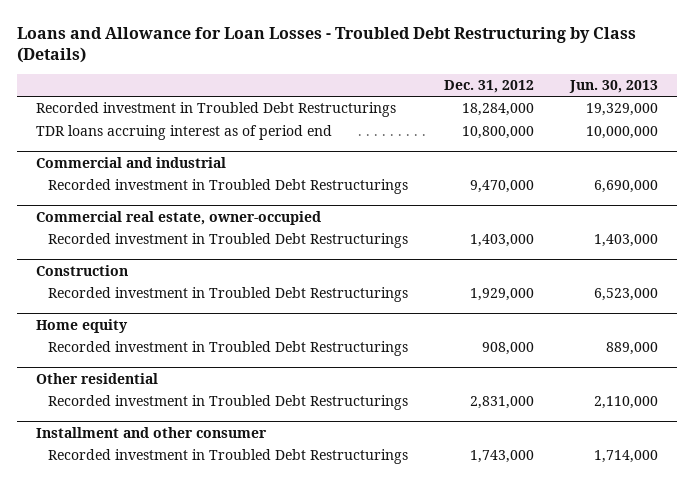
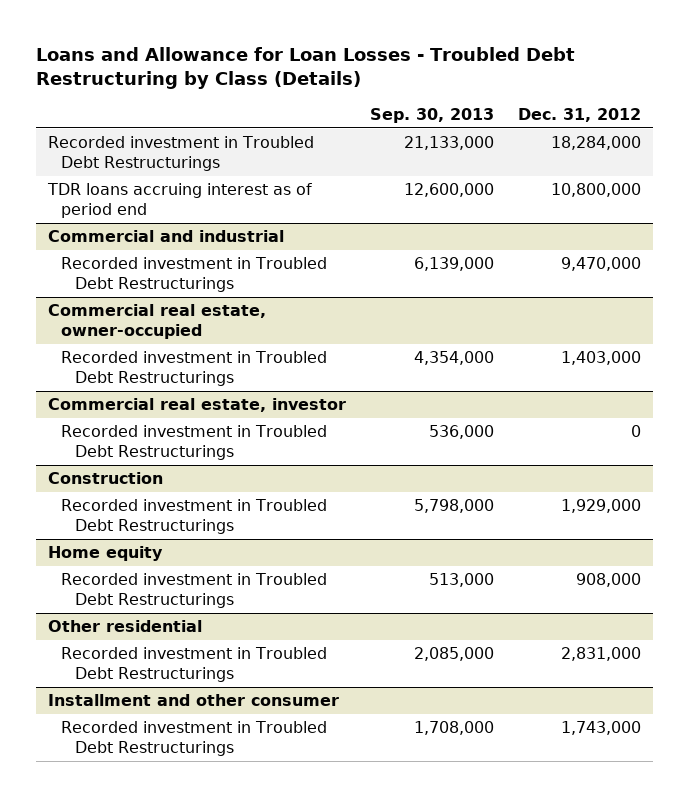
[569,80,659,94] Jun. 30, 2013 -> none
none -> [370,108,495,124] Sep. 30, 2013
none -> [48,398,347,413] Commercial real estate, investor
none -> [61,425,328,460] Recorded investment in Troubled Debt Restructurings

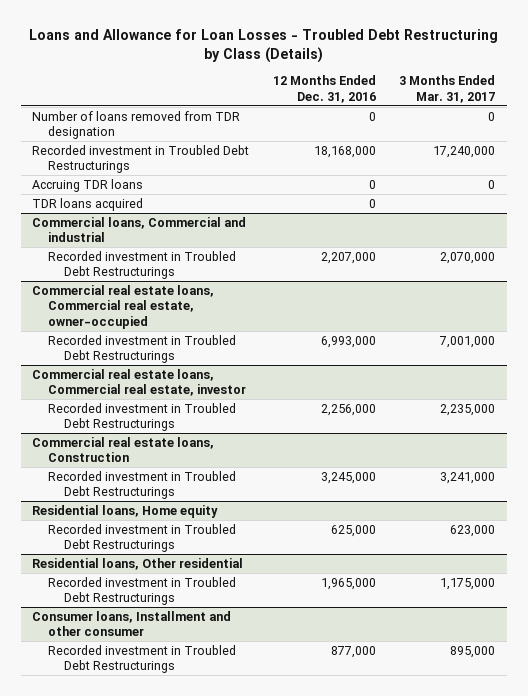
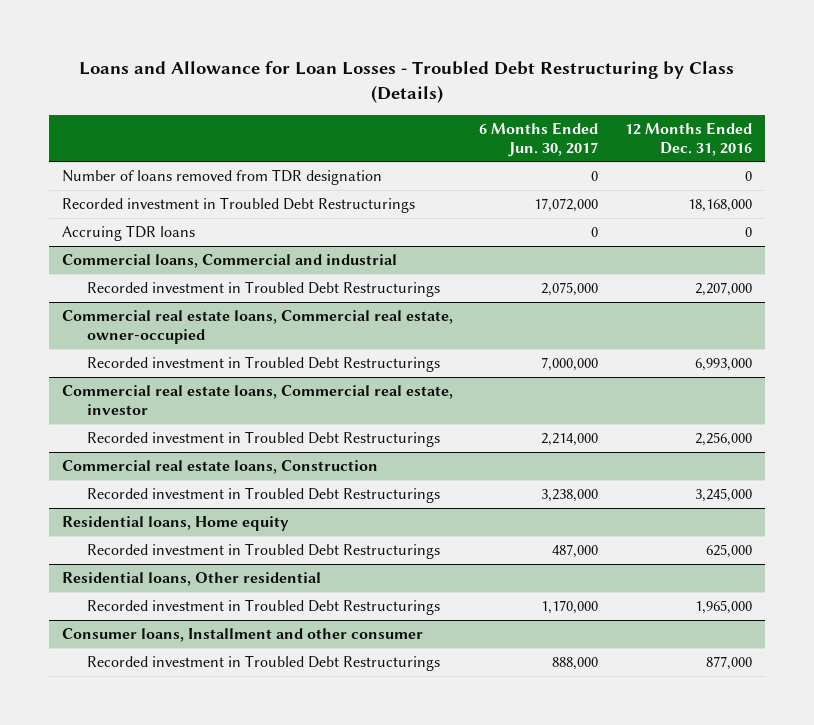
[399,74,496,103] 3 Months Ended Mar. 31, 2017 -> none
none -> [479,122,599,157] 6 Months Ended Jun. 30, 2017
[32,197,144,211] TDR loans acquired -> none

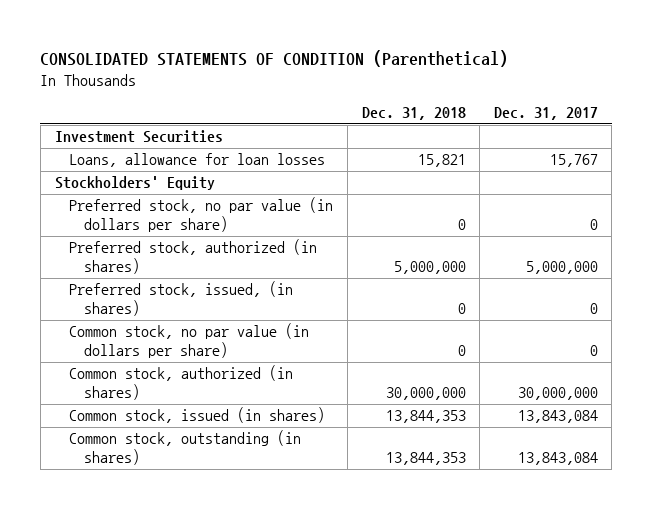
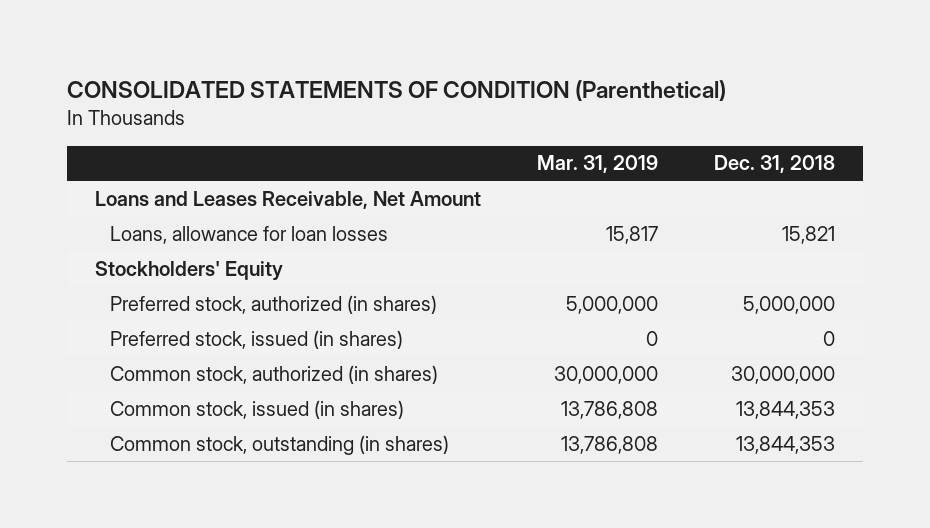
[493,107,598,121] Dec. 31, 2017 -> none
none -> [537,155,659,174] Mar. 31, 2019
[54,130,223,144] Investment Securities -> none
none -> [95,190,482,209] Loans and Leases Receivable, Net Amount
[69,197,334,233] Preferred stock, no par value (in dollars per share) -> none
[69,323,310,359] Common stock, no par value (in dollars per share) -> none
[69,281,294,317] Preferred stock, issued, (in shares) -> [109,329,403,349] Preferred stock, issued (in shares)

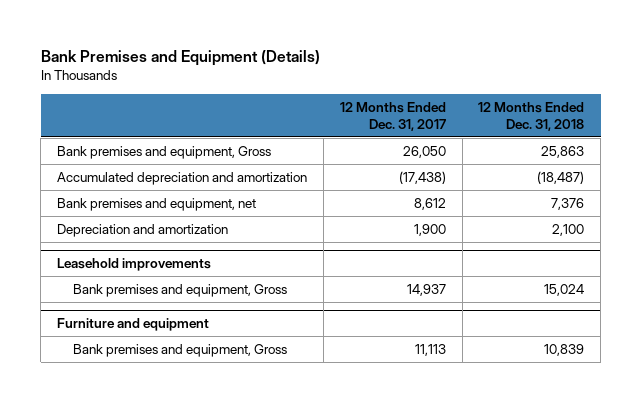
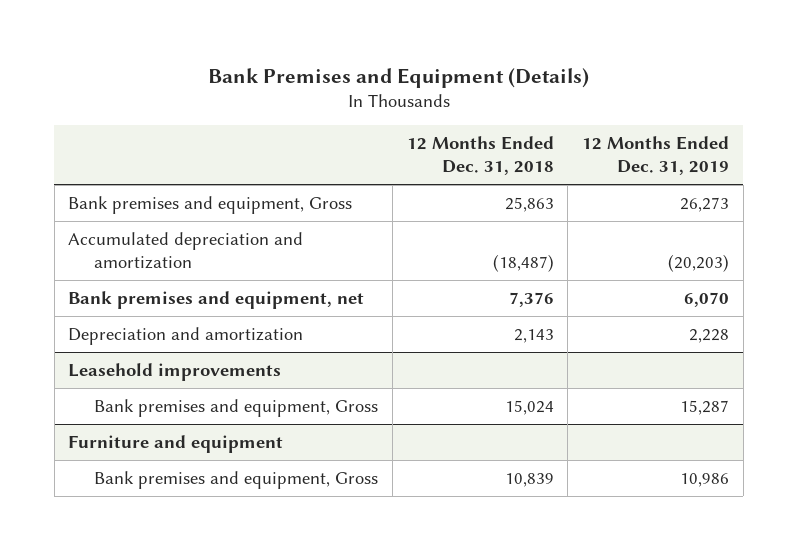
[339,102,446,131] 12 Months Ended Dec. 31, 2017 -> none
none -> [582,136,730,176] 12 Months Ended Dec. 31, 2019
[552,223,585,236] 2,100 -> [513,328,554,343] 2,143

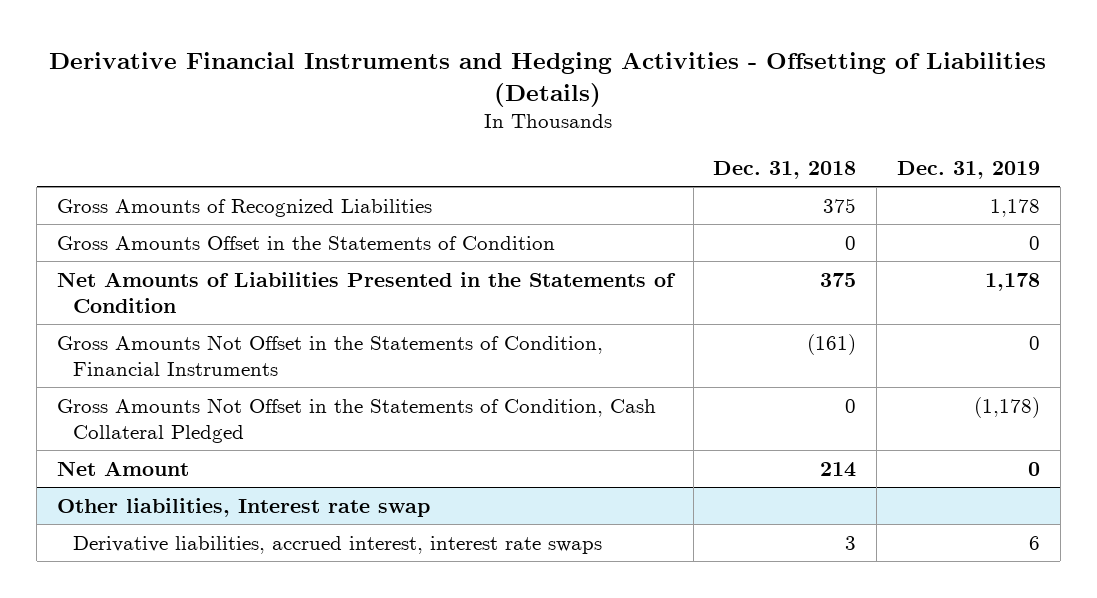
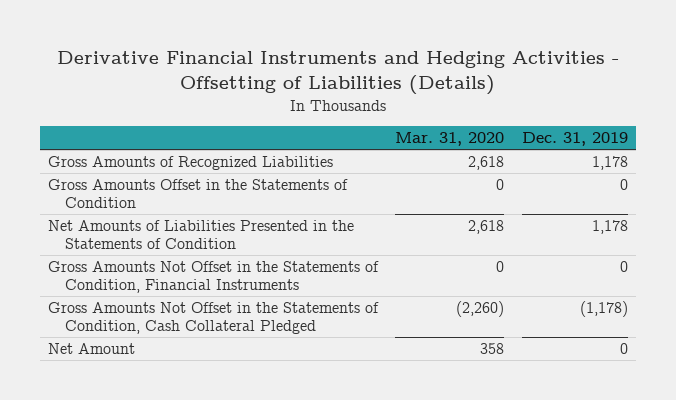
[713,160,857,179] Dec. 31, 2018 -> none
none -> [395,132,505,147] Mar. 31, 2020
[56,497,430,517] Other liabilities, Interest rate swap -> none
[72,535,602,554] Derivative liabilities, accrued interest, interest rate swaps -> none

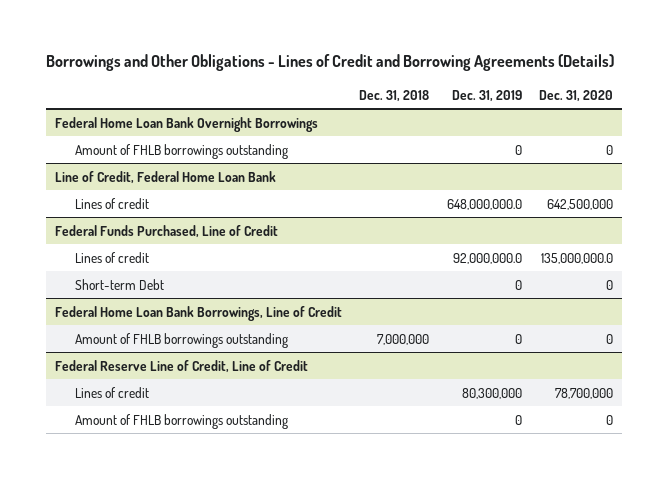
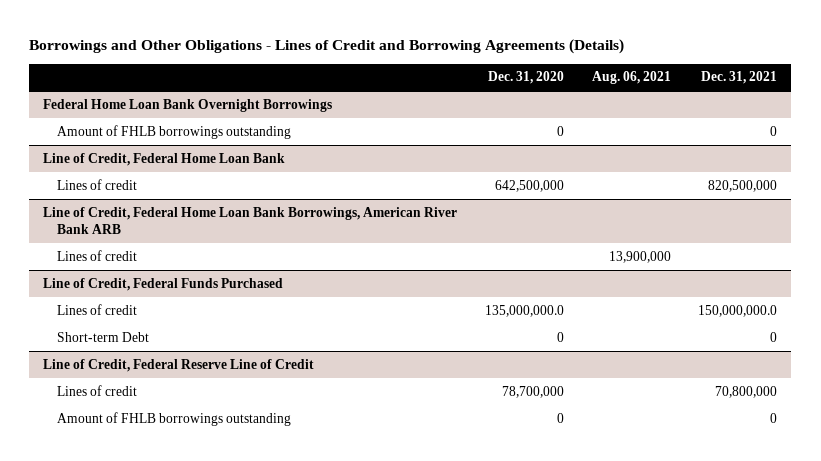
[359,89,430,102] Dec. 31, 2018 -> none
[451,89,522,102] Dec. 31, 2019 -> none
none -> [591,71,671,85] Aug. 06, 2021
none -> [701,71,778,85] Dec. 31, 2021
none -> [43,206,458,234] Line of Credit, Federal Home Loan Bank Borrowings, American River Bank ARB
none -> [57,249,138,261] Lines of credit
[54,224,278,238] Federal Funds Purchased, Line of Credit -> [43,277,284,291] Line of Credit, Federal Funds Purchased
[54,305,342,321] Federal Home Loan Bank Borrowings, Line of Credit -> none
[74,332,288,348] Amount of FHLB borrowings outstanding -> none
[54,359,308,373] Federal Reserve Line of Credit, Line of Credit -> [43,358,315,372] Line of Credit, Federal Reserve Line of Credit

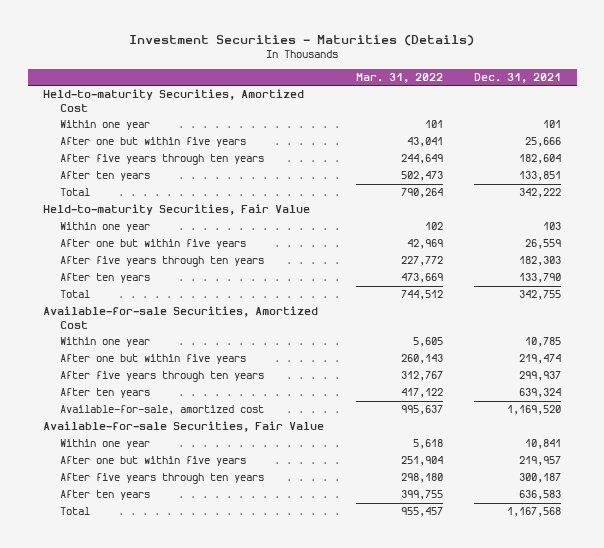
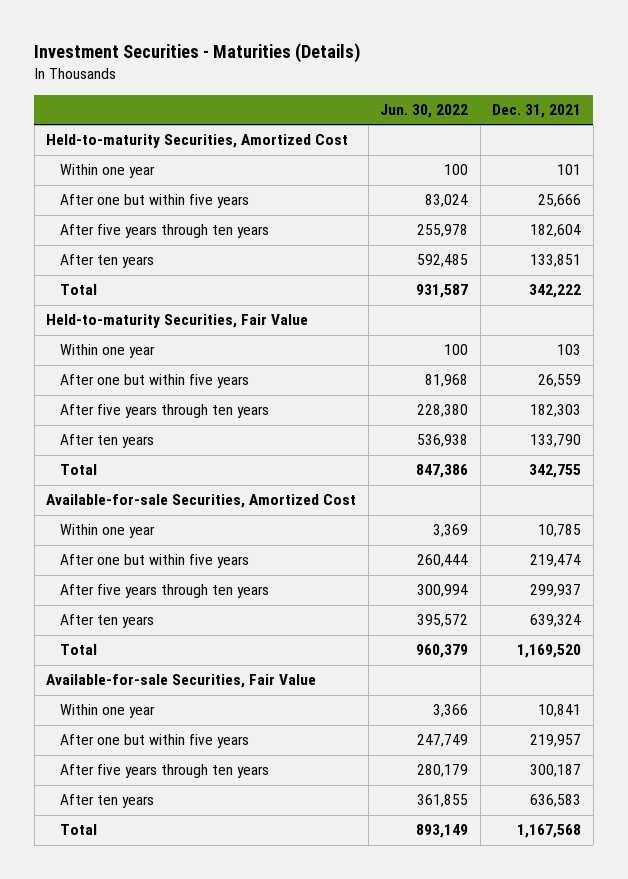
[355,73,443,84] Mar. 31, 2022 -> none
none -> [380,104,469,119] Jun. 30, 2022
[59,405,264,416] Available-for-sale, amortized cost -> [59,644,97,656] Total

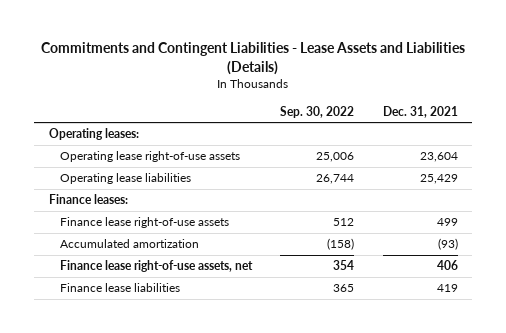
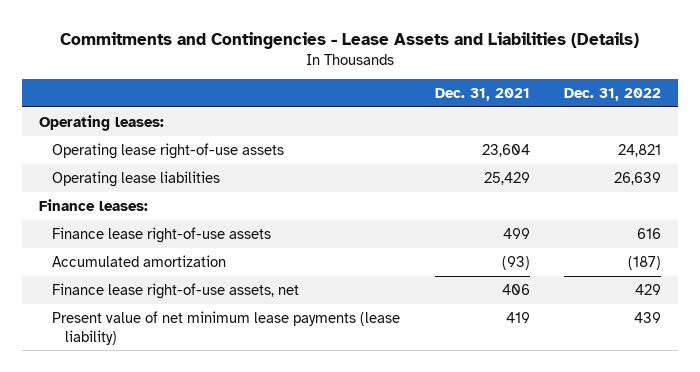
[41,42,466,75] Commitments and Contingent Liabilities - Lease Assets and Liabilities (Details) -> [60,31,640,49] Commitments and Contingencies - Lease Assets and Liabilities (Details)
[280,105,355,118] Sep. 30, 2022 -> none
none -> [564,88,662,102] Dec. 31, 2022
[59,283,180,293] Finance lease liabilities -> [51,310,400,345] Present value of net minimum lease payments (lease liability)

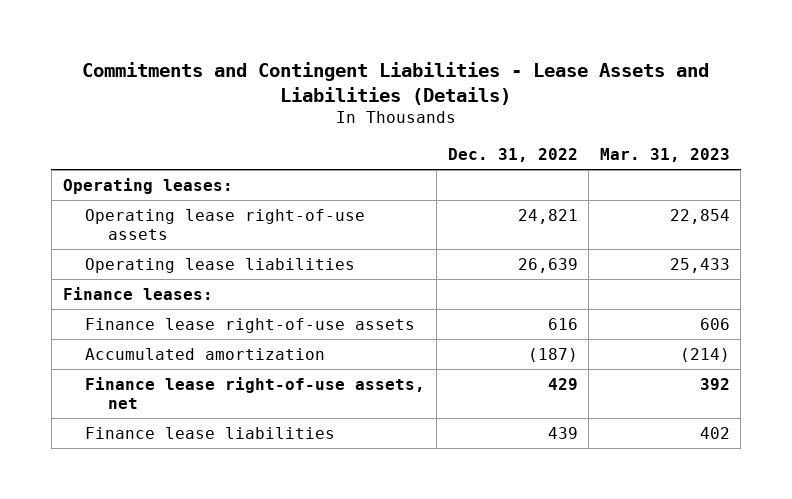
[60,31,640,49] Commitments and Contingencies - Lease Assets and Liabilities (Details) -> [82,61,710,105] Commitments and Contingent Liabilities - Lease Assets and Liabilities (Details)
[434,88,530,102] Dec. 31, 2021 -> none
none -> [599,148,730,163] Mar. 31, 2023
[51,310,400,345] Present value of net minimum lease payments (lease liability) -> [85,426,336,439] Finance lease liabilities

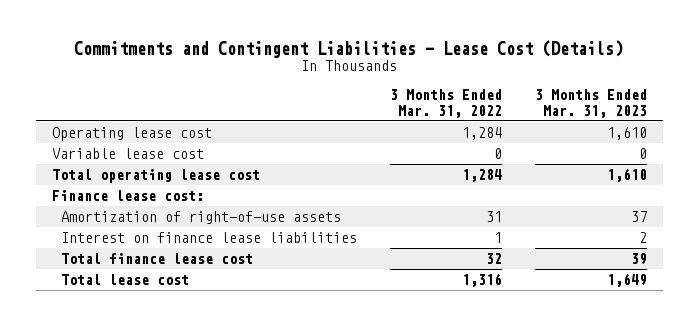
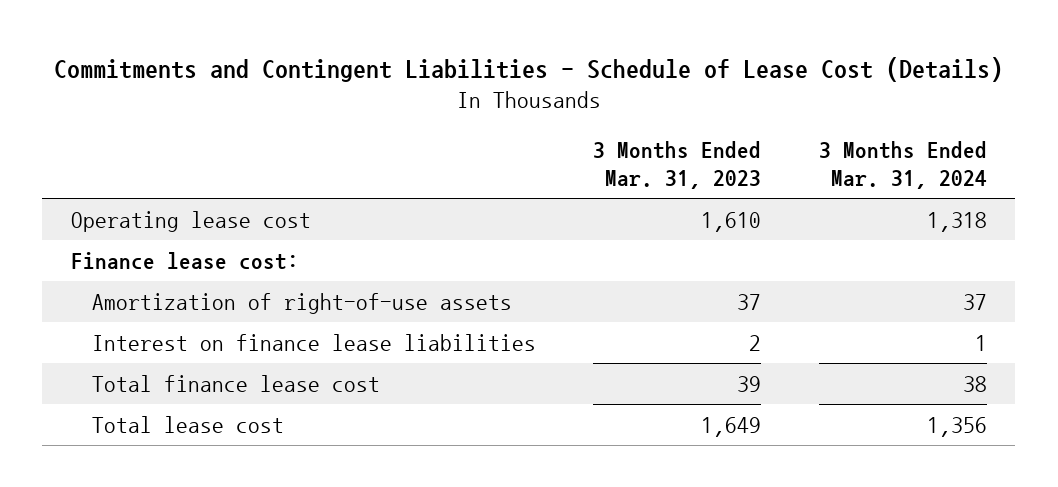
[74,39,624,58] Commitments and Contingent Liabilities - Lease Cost (Details) -> [53,57,1003,83] Commitments and Contingent Liabilities - Schedule of Lease Cost (Details)
[389,88,502,118] 3 Months Ended Mar. 31, 2022 -> none
none -> [818,141,987,189] 3 Months Ended Mar. 31, 2024
[51,148,204,160] Variable lease cost -> none
[51,169,260,184] Total operating lease cost -> none

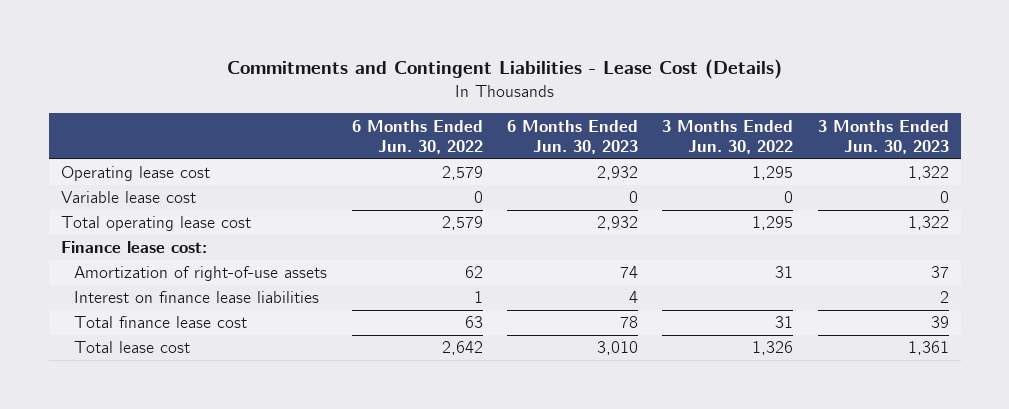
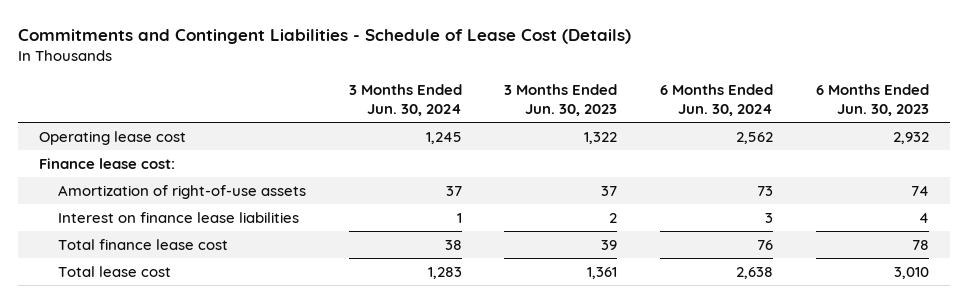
[226,59,782,80] Commitments and Contingent Liabilities - Lease Cost (Details) -> [17,28,631,44] Commitments and Contingent Liabilities - Schedule of Lease Cost (Details)
[351,119,483,154] 6 Months Ended Jun. 30, 2022 -> none
[662,119,794,154] 3 Months Ended Jun. 30, 2022 -> none
none -> [348,83,462,117] 3 Months Ended Jun. 30, 2024
none -> [660,83,774,117] 6 Months Ended Jun. 30, 2024
[60,191,196,204] Variable lease cost -> none
[60,216,251,232] Total operating lease cost -> none

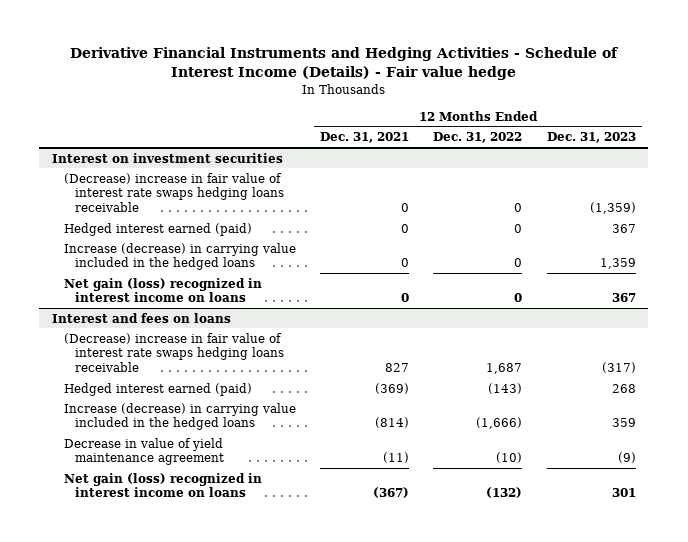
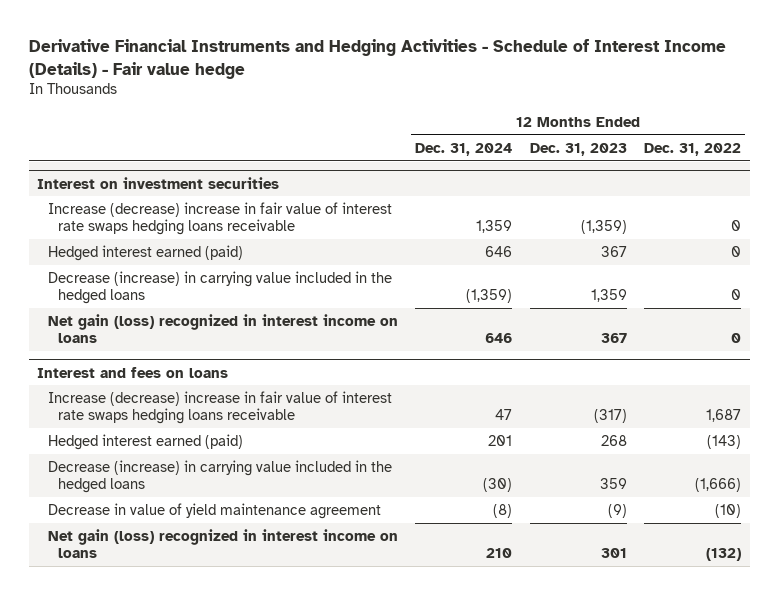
[319,132,409,144] Dec. 31, 2021 -> none
none -> [415,142,513,156] Dec. 31, 2024
[63,172,285,213] (Decrease) increase in fair value of interest rate swaps hedging loans receivable -> [47,201,392,236] Increase (decrease) increase in fair value of interest rate swaps hedging loans receivable
[63,242,296,271] Increase (decrease) in carrying value included in the hedged loans -> [47,270,392,305] Decrease (increase) in carrying value included in the hedged loans
[63,332,285,373] (Decrease) increase in fair value of interest rate swaps hedging loans receivable -> [47,390,392,425] Increase (decrease) increase in fair value of interest rate swaps hedging loans receivable
[63,402,296,431] Increase (decrease) in carrying value included in the hedged loans -> [47,459,392,494] Decrease (increase) in carrying value included in the hedged loans

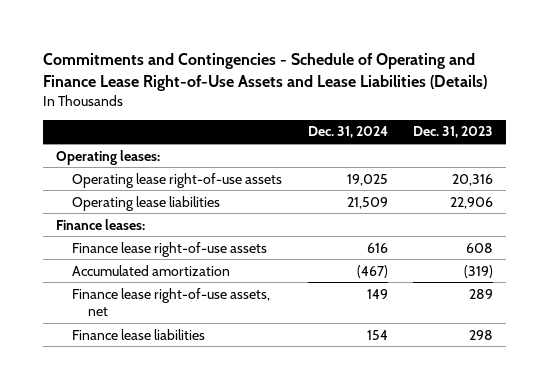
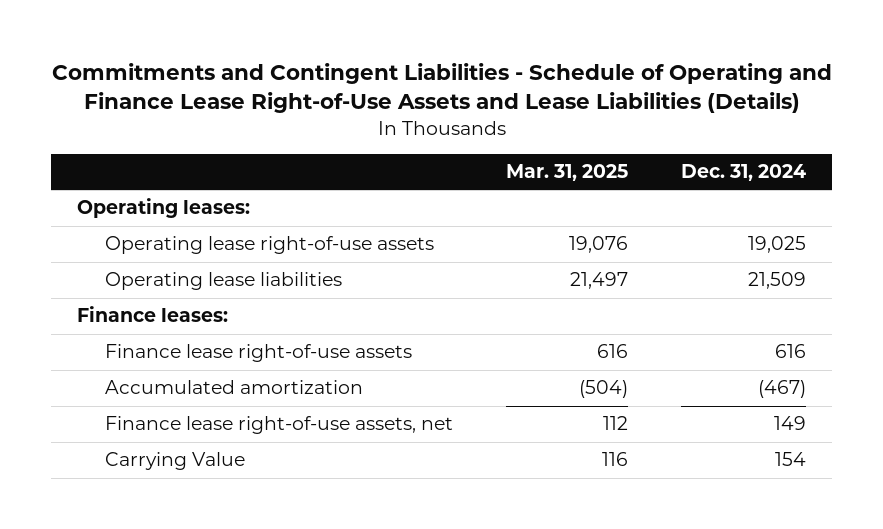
[43,52,488,91] Commitments and Contingencies - Schedule of Operating and Finance Lease Right-of-Use Assets and Lease Liabilities (Details) -> [51,63,832,114] Commitments and Contingent Liabilities - Schedule of Operating and Finance Lease Right-of-Use Assets and Lease Liabilities (Details)
[413,126,494,139] Dec. 31, 2023 -> none
none -> [506,164,629,182] Mar. 31, 2025
[71,328,205,340] Finance lease liabilities -> [105,452,246,471] Carrying Value

